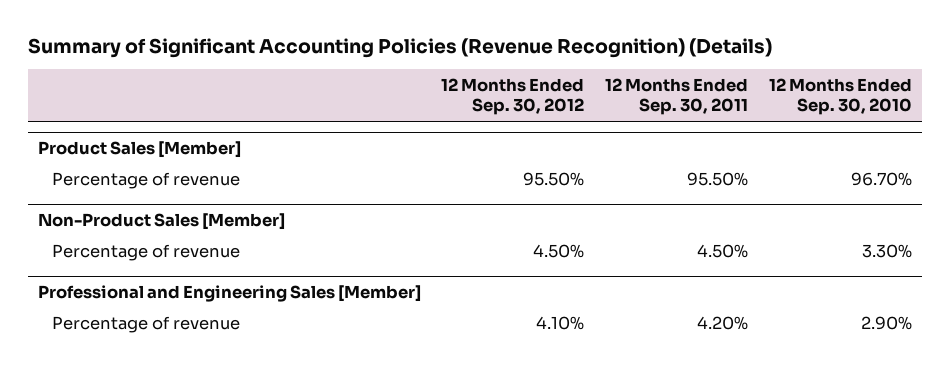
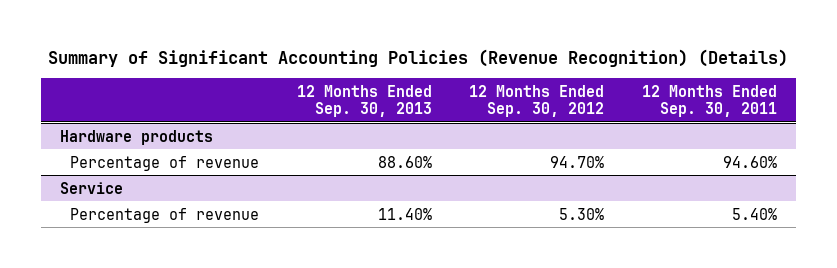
[768,77,912,116] 12 Months Ended Sep. 30, 2010 -> none
none -> [296,84,432,117] 12 Months Ended Sep. 30, 2013
[37,140,241,158] Product Sales [Member] -> none
[37,212,285,230] Non-Product Sales [Member] -> none
[37,284,421,302] Professional and Engineering Sales [Member] -> none
[52,315,241,333] Percentage of revenue -> none
none -> [59,129,213,145] Hardware products
[523,171,585,186] 95.50% -> [550,155,605,168] 94.70%
[687,171,749,186] 95.50% -> [722,155,777,168] 94.60%
none -> [59,181,123,194] Service
[533,243,585,258] 4.50% -> [559,207,605,220] 5.30%
[697,243,749,258] 4.50% -> [731,207,777,220] 5.40%

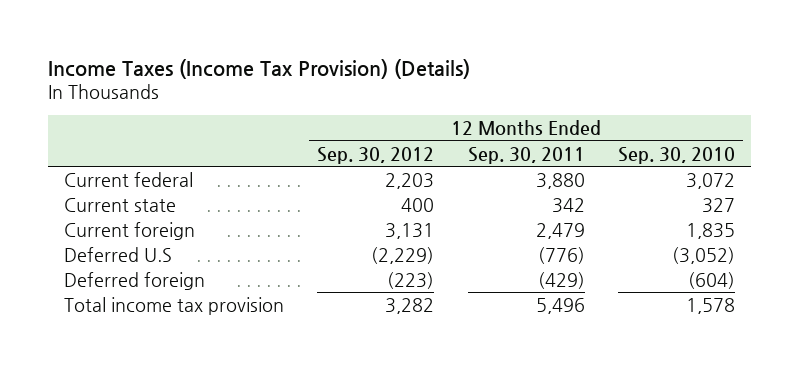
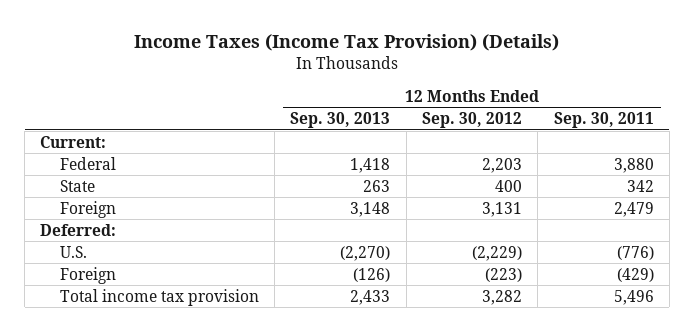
[617,146,735,164] Sep. 30, 2010 -> none
none -> [290,111,391,128] Sep. 30, 2013
none -> [40,135,107,148] Current:
[64,171,194,187] Current federal -> [59,156,116,170] Federal
[64,197,177,212] Current state -> [59,179,95,192] State
[64,221,196,240] Current foreign -> [59,200,116,218] Foreign
none -> [40,223,117,236] Deferred:
[64,246,173,262] Deferred U.S -> [59,245,87,258] U.S.
[64,271,206,290] Deferred foreign -> [59,266,116,284] Foreign

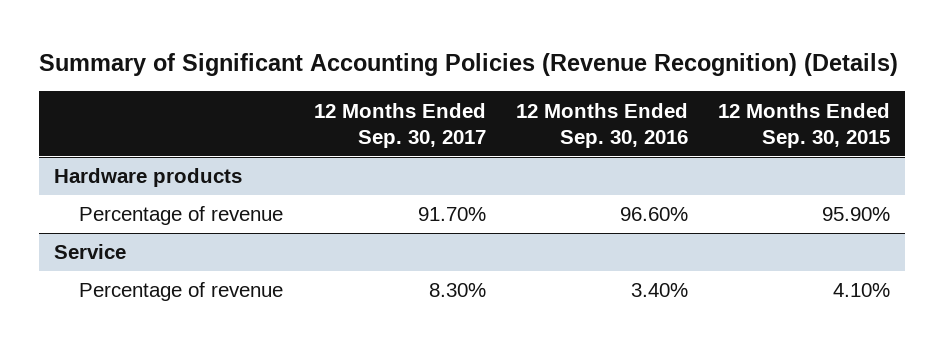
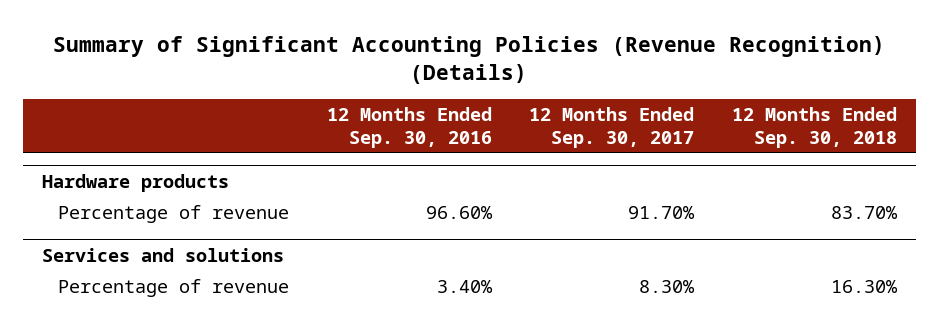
[718,102,891,148] 12 Months Ended Sep. 30, 2015 -> none
none -> [732,106,898,148] 12 Months Ended Sep. 30, 2018
[54,244,127,260] Service -> [41,247,284,262] Services and solutions

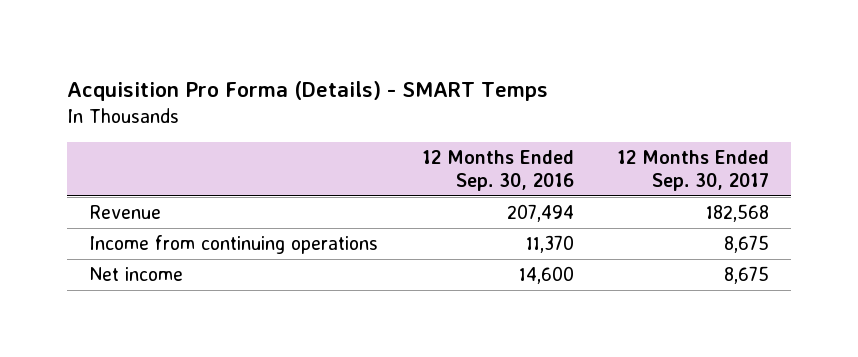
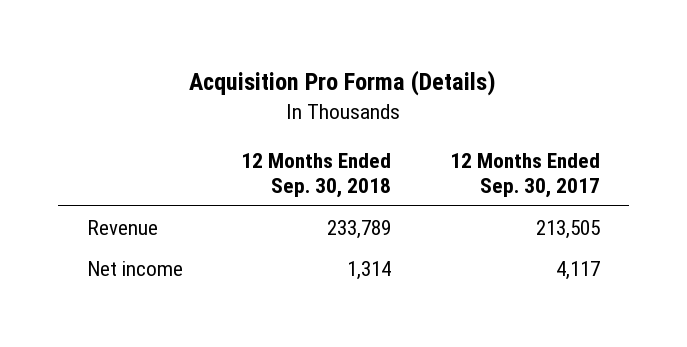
[67,81,549,102] Acquisition Pro Forma (Details) - SMART Temps -> [189,70,497,97] Acquisition Pro Forma (Details)
[421,150,574,191] 12 Months Ended Sep. 30, 2016 -> none
none -> [241,152,392,198] 12 Months Ended Sep. 30, 2018
[88,234,378,254] Income from continuing operations -> none
[706,203,770,222] 182,568 -> [535,219,600,239] 213,505
[724,265,770,284] 8,675 -> [555,260,600,280] 4,117

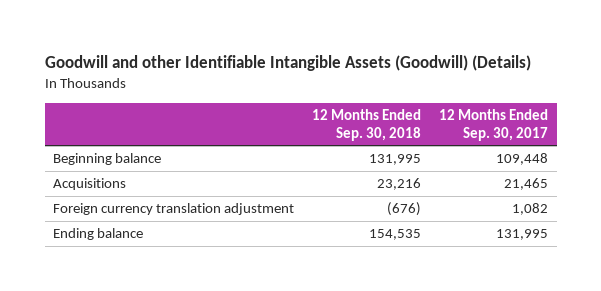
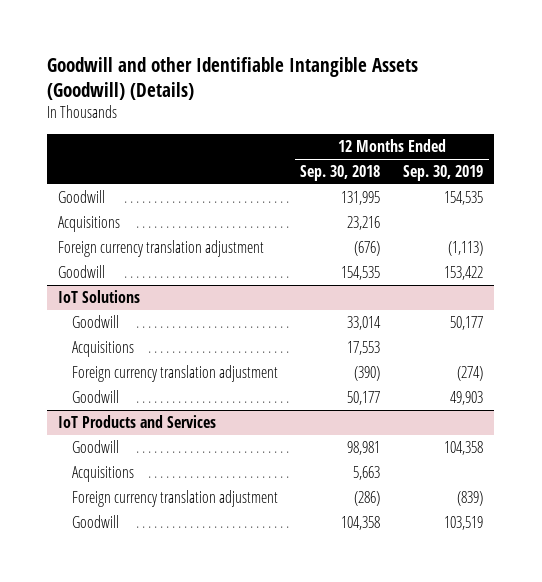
[438,109,548,141] 12 Months Ended Sep. 30, 2017 -> none
none -> [403,165,484,182] Sep. 30, 2019
[53,153,162,166] Beginning balance -> [58,190,106,204] Goodwill
[53,228,144,241] Ending balance -> [58,265,106,279] Goodwill
none -> [58,290,141,304] IoT Solutions
none -> [71,315,119,329] Goodwill
none -> [71,341,134,358] Acquisitions
none -> [71,365,278,383] Foreign currency translation adjustment
none -> [71,390,119,404] Goodwill
none -> [58,415,217,429] IoT Products and Services
none -> [71,440,119,454] Goodwill
none -> [71,466,134,483] Acquisitions
none -> [71,490,278,508] Foreign currency translation adjustment
none -> [71,515,119,529] Goodwill

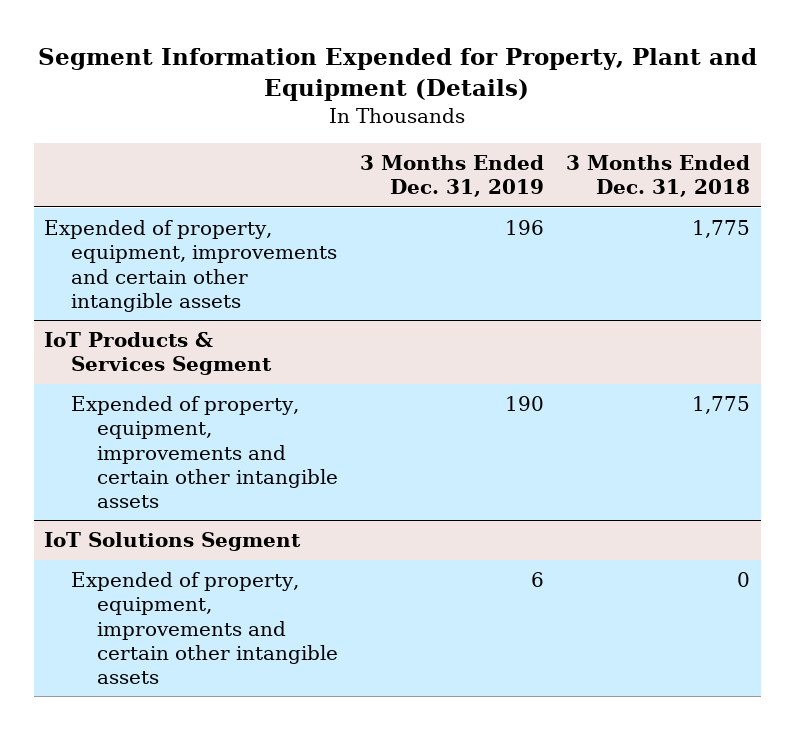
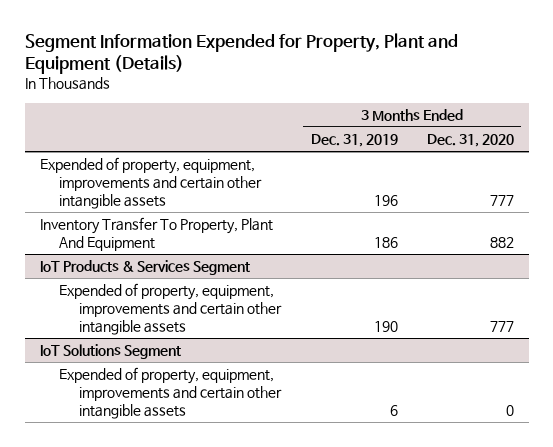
[565,154,750,198] 3 Months Ended Dec. 31, 2018 -> none
none -> [426,134,514,148] Dec. 31, 2020
none -> [39,217,273,252] Inventory Transfer To Property, Plant And Equipment

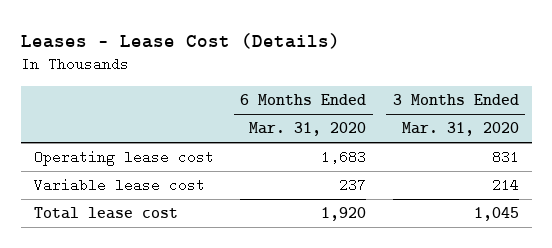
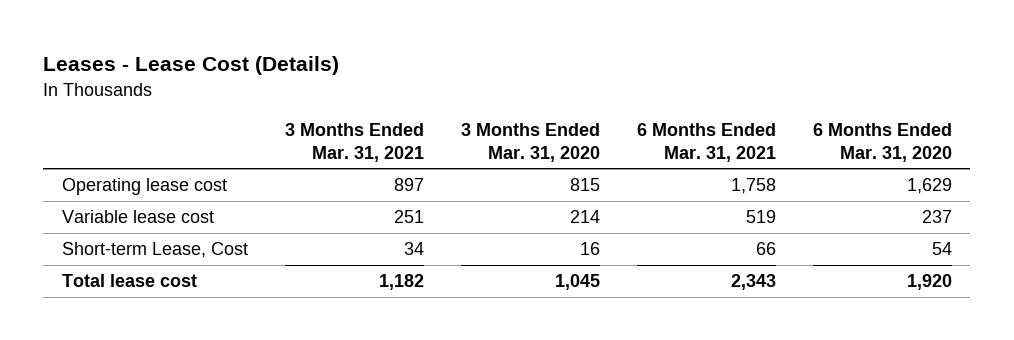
none -> [284,123,424,162] 3 Months Ended Mar. 31, 2021
none -> [636,123,776,162] 6 Months Ended Mar. 31, 2021
[321,150,367,165] 1,683 -> [906,178,952,195] 1,629
[491,150,519,165] 831 -> [569,178,600,192] 815
none -> [61,242,248,259] Short-term Lease, Cost

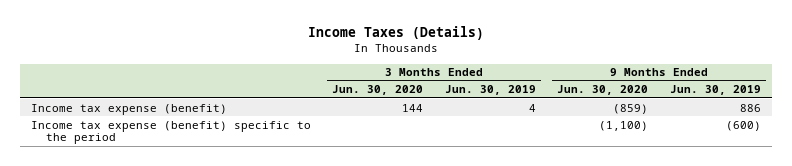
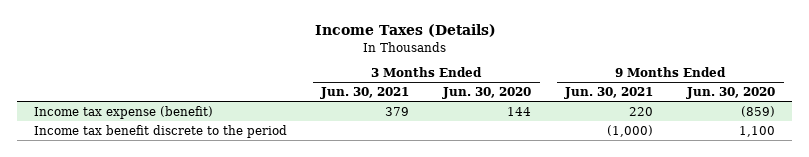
[444,85,536,96] Jun. 30, 2019 -> none
[669,85,761,96] Jun. 30, 2019 -> none
none -> [320,86,410,99] Jun. 30, 2021
none -> [564,86,654,99] Jun. 30, 2021
[30,120,311,145] Income tax expense (benefit) specific to the period -> [34,124,288,138] Income tax benefit discrete to the period
[599,120,649,131] (1,100) -> [739,125,776,137] 1,100

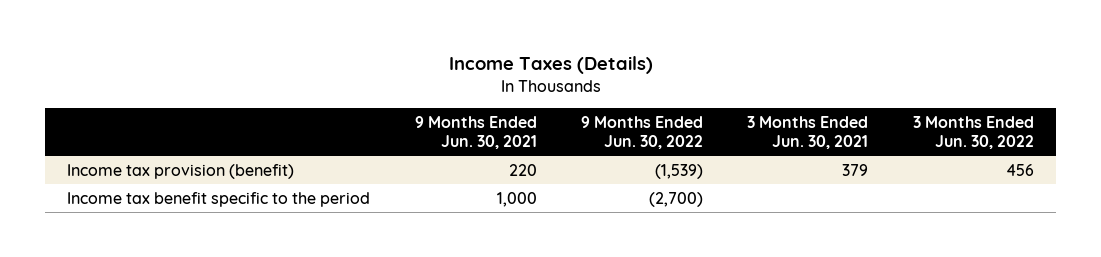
[442,86,532,99] Jun. 30, 2020 -> none
[686,86,776,99] Jun. 30, 2020 -> none
none -> [581,115,704,150] 9 Months Ended Jun. 30, 2022
none -> [912,115,1034,150] 3 Months Ended Jun. 30, 2022
[34,105,214,119] Income tax expense (benefit) -> [67,163,295,179] Income tax provision (benefit)
[34,124,288,138] Income tax benefit discrete to the period -> [67,191,371,207] Income tax benefit specific to the period
[607,124,654,137] (1,000) -> [496,191,537,207] 1,000

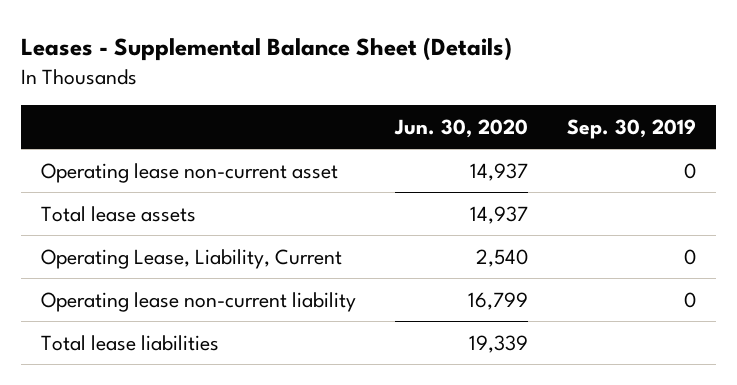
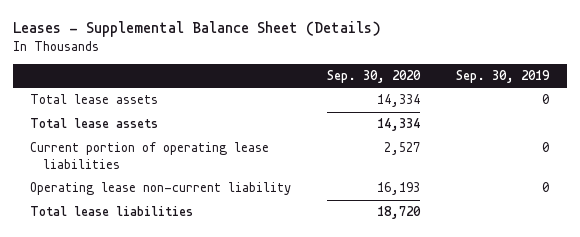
[394,118,529,138] Jun. 30, 2020 -> none
none -> [327,69,422,83] Sep. 30, 2020
[40,162,338,183] Operating lease non-current asset -> [30,94,159,105] Total lease assets
[40,248,342,269] Operating Lease, Liability, Current -> [30,142,270,170] Current portion of operating lease liabilities

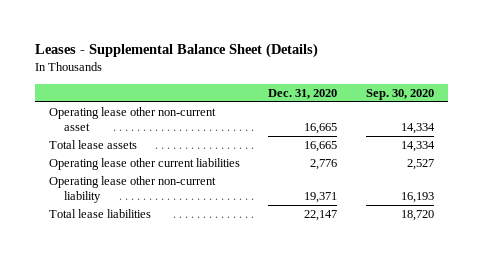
[456,69,551,83] Sep. 30, 2019 -> none
none -> [268,89,338,100] Dec. 31, 2020
[30,94,159,105] Total lease assets -> [48,107,216,131] Operating lease other non-current asset
[30,142,270,170] Current portion of operating lease liabilities -> [48,158,240,171] Operating lease other current liabilities
[30,182,292,196] Operating lease non-current liability -> [48,176,216,203] Operating lease other non-current liability

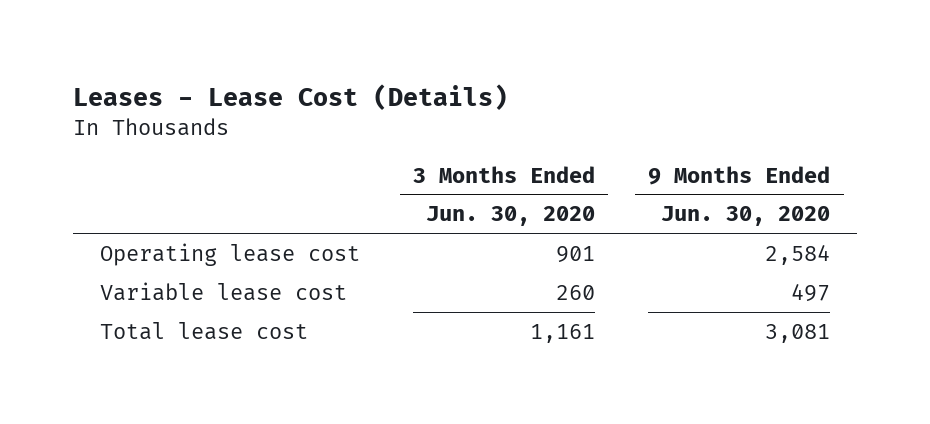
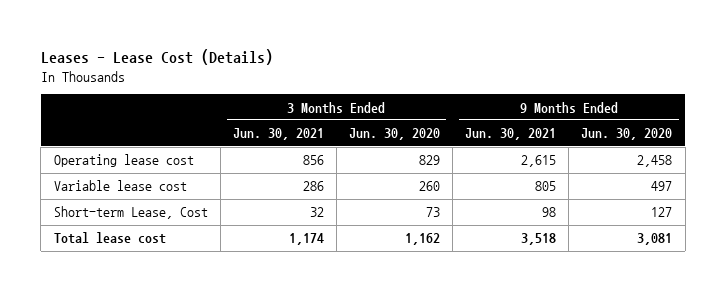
none -> [232,128,324,141] Jun. 30, 2021
none -> [465,128,557,141] Jun. 30, 2021
[555,245,595,263] 901 -> [419,155,441,166] 829
[765,244,831,265] 2,584 -> [637,155,673,168] 2,458
none -> [53,206,208,220] Short-term Lease, Cost
[529,323,595,343] 1,161 -> [405,233,441,246] 1,162

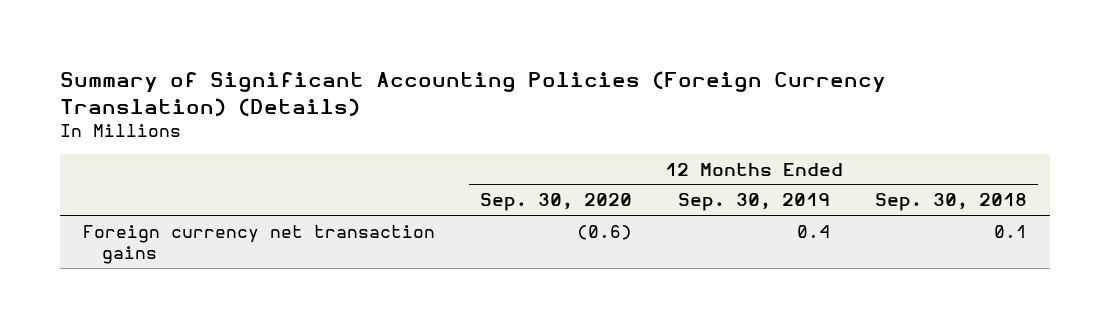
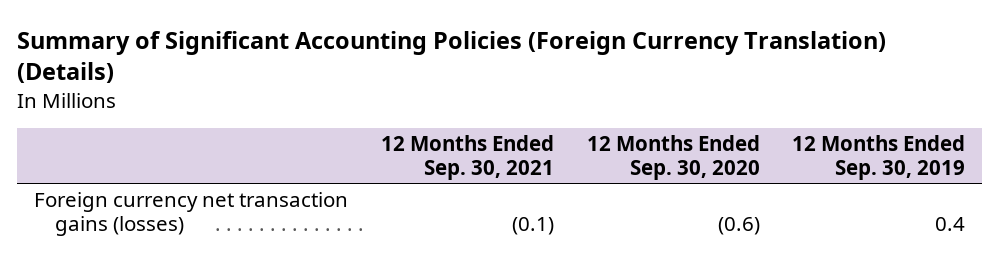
[874,193,1027,212] Sep. 30, 2018 -> none
none -> [380,134,554,181] 12 Months Ended Sep. 30, 2021
[82,224,435,264] Foreign currency net transaction gains -> [33,191,348,237] Foreign currency net transaction gains (losses)

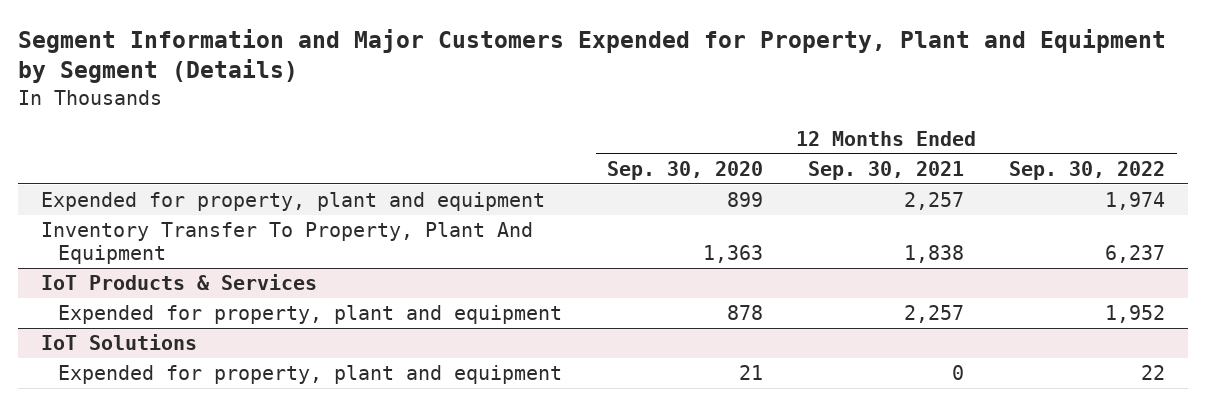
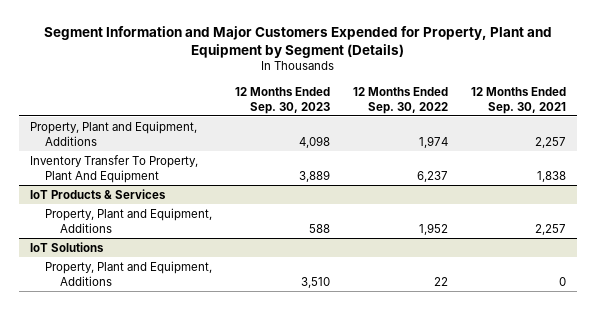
[606,160,763,180] Sep. 30, 2020 -> none
none -> [234,86,330,114] 12 Months Ended Sep. 30, 2023
[40,191,545,211] Expended for property, plant and equipment -> [30,120,198,146] Property, Plant and Equipment, Additions
[57,304,562,324] Expended for property, plant and equipment -> [45,207,213,233] Property, Plant and Equipment, Additions
[57,364,562,384] Expended for property, plant and equipment -> [45,260,213,286] Property, Plant and Equipment, Additions

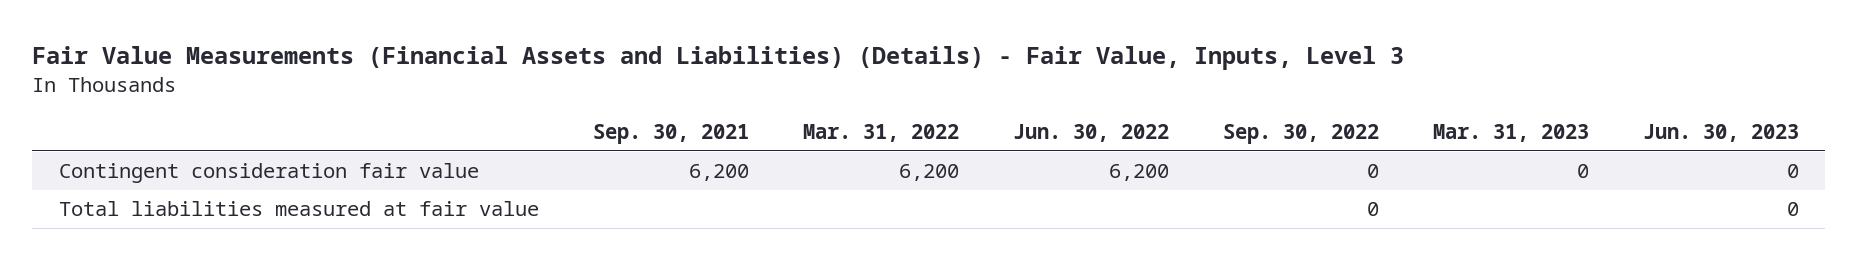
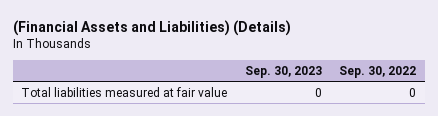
[32,46,1405,71] Fair Value Measurements (Financial Assets and Liabilities) (Details) - Fair Value, Inputs, Level 3 -> [12,19,291,36] (Financial Assets and Liabilities) (Details)
[593,124,750,145] Sep. 30, 2021 -> none
[803,124,960,143] Mar. 31, 2022 -> none
[1012,124,1169,143] Jun. 30, 2022 -> none
[1432,124,1589,143] Mar. 31, 2023 -> none
[1642,124,1799,143] Jun. 30, 2023 -> none
none -> [244,66,322,79] Sep. 30, 2023
[59,163,480,184] Contingent consideration fair value -> none

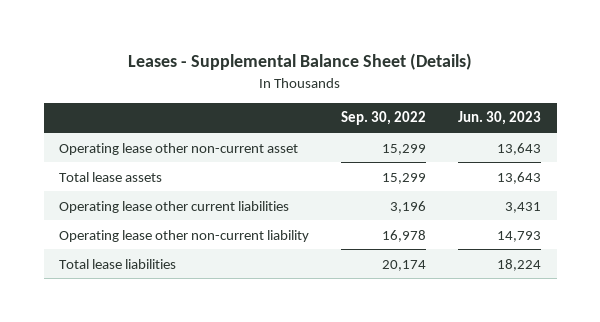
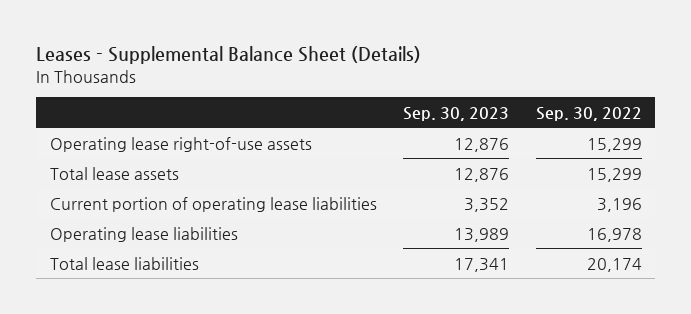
[457,111,541,126] Jun. 30, 2023 -> none
none -> [403,106,510,121] Sep. 30, 2023
[59,142,299,155] Operating lease other non-current asset -> [49,136,312,152] Operating lease right-of-use assets
[59,200,290,213] Operating lease other current liabilities -> [49,196,377,212] Current portion of operating lease liabilities
[59,229,310,242] Operating lease other non-current liability -> [49,226,238,242] Operating lease liabilities

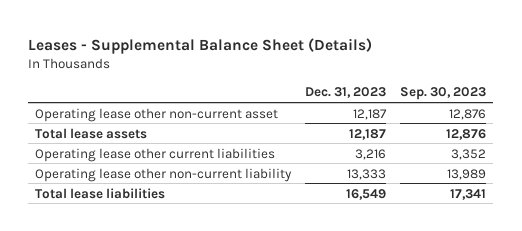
[535,106,642,121] Sep. 30, 2022 -> none
none -> [305,87,387,99] Dec. 31, 2023
[49,136,312,152] Operating lease right-of-use assets -> [35,107,279,122] Operating lease other non-current asset
[49,196,377,212] Current portion of operating lease liabilities -> [35,147,276,162] Operating lease other current liabilities
[49,226,238,242] Operating lease liabilities -> [35,167,293,182] Operating lease other non-current liability

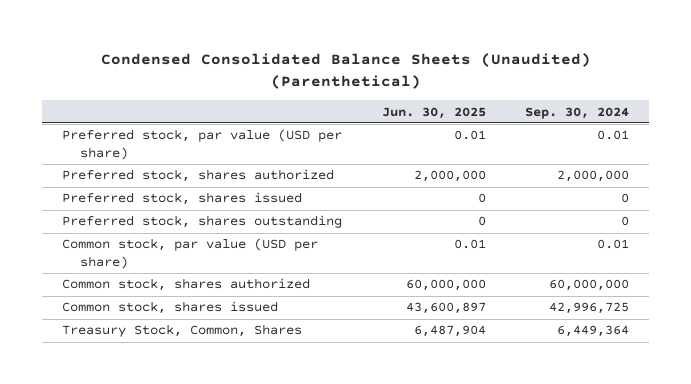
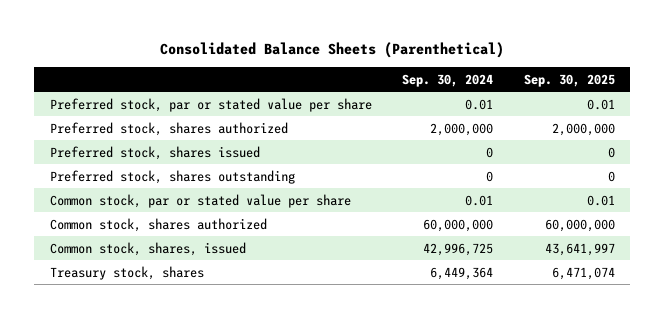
[100,53,591,90] Condensed Consolidated Balance Sheets (Unaudited) (Parenthetical) -> [160,42,505,59] Consolidated Balance Sheets (Parenthetical)
[381,106,486,119] Jun. 30, 2025 -> none
none -> [523,73,615,87] Sep. 30, 2025
[62,129,343,161] Preferred stock, par value (USD per share) -> [49,97,372,112] Preferred stock, par or stated value per share
[62,238,319,270] Common stock, par value (USD per share) -> [49,193,351,208] Common stock, par or stated value per share
[62,301,279,315] Common stock, shares issued -> [49,241,246,256] Common stock, shares, issued
[62,324,303,338] Treasury Stock, Common, Shares -> [49,265,204,280] Treasury stock, shares

